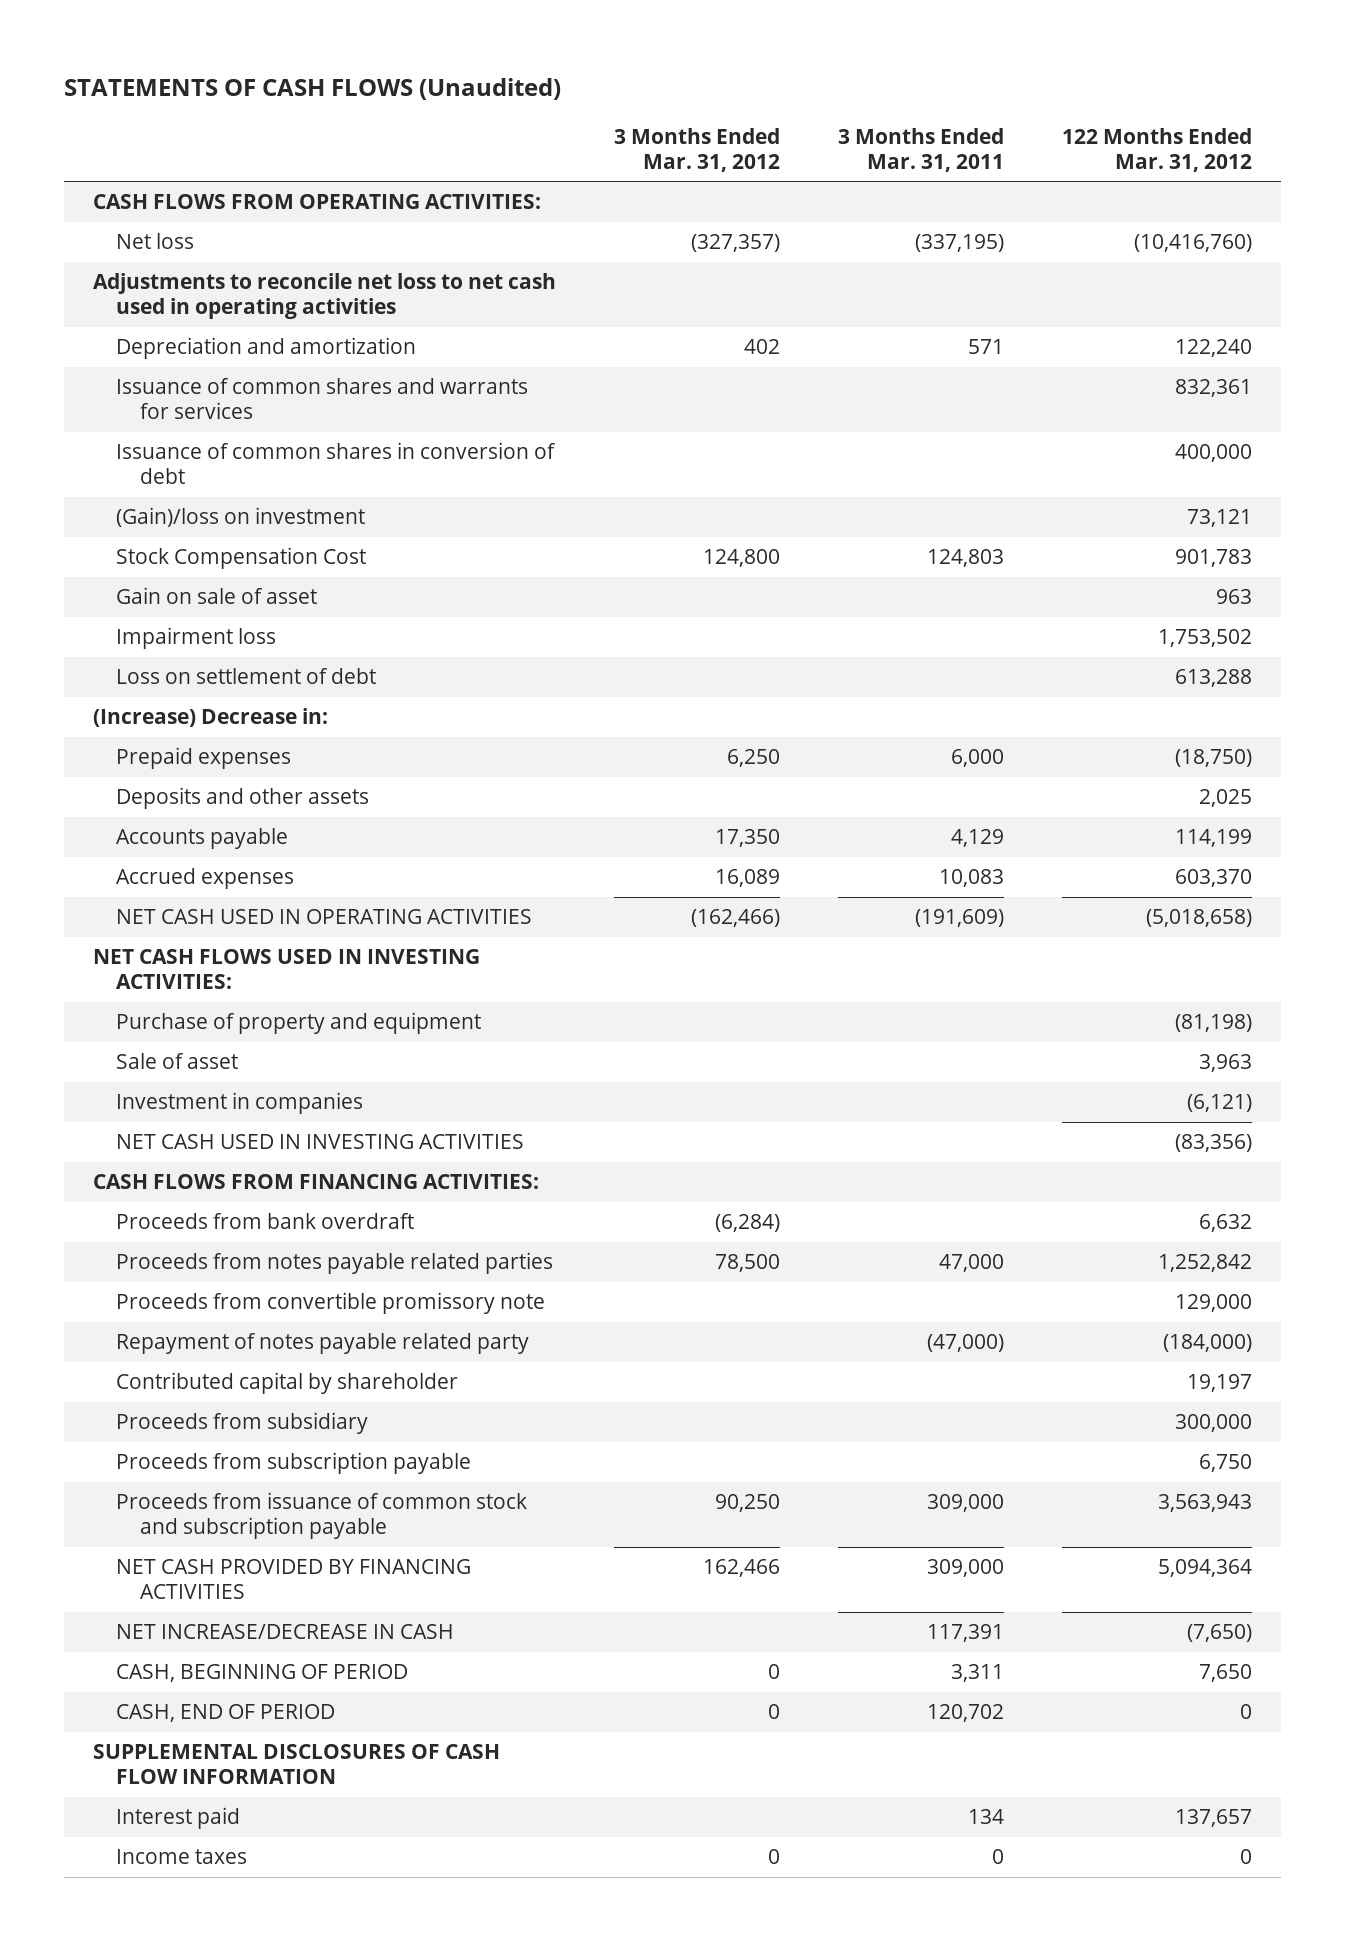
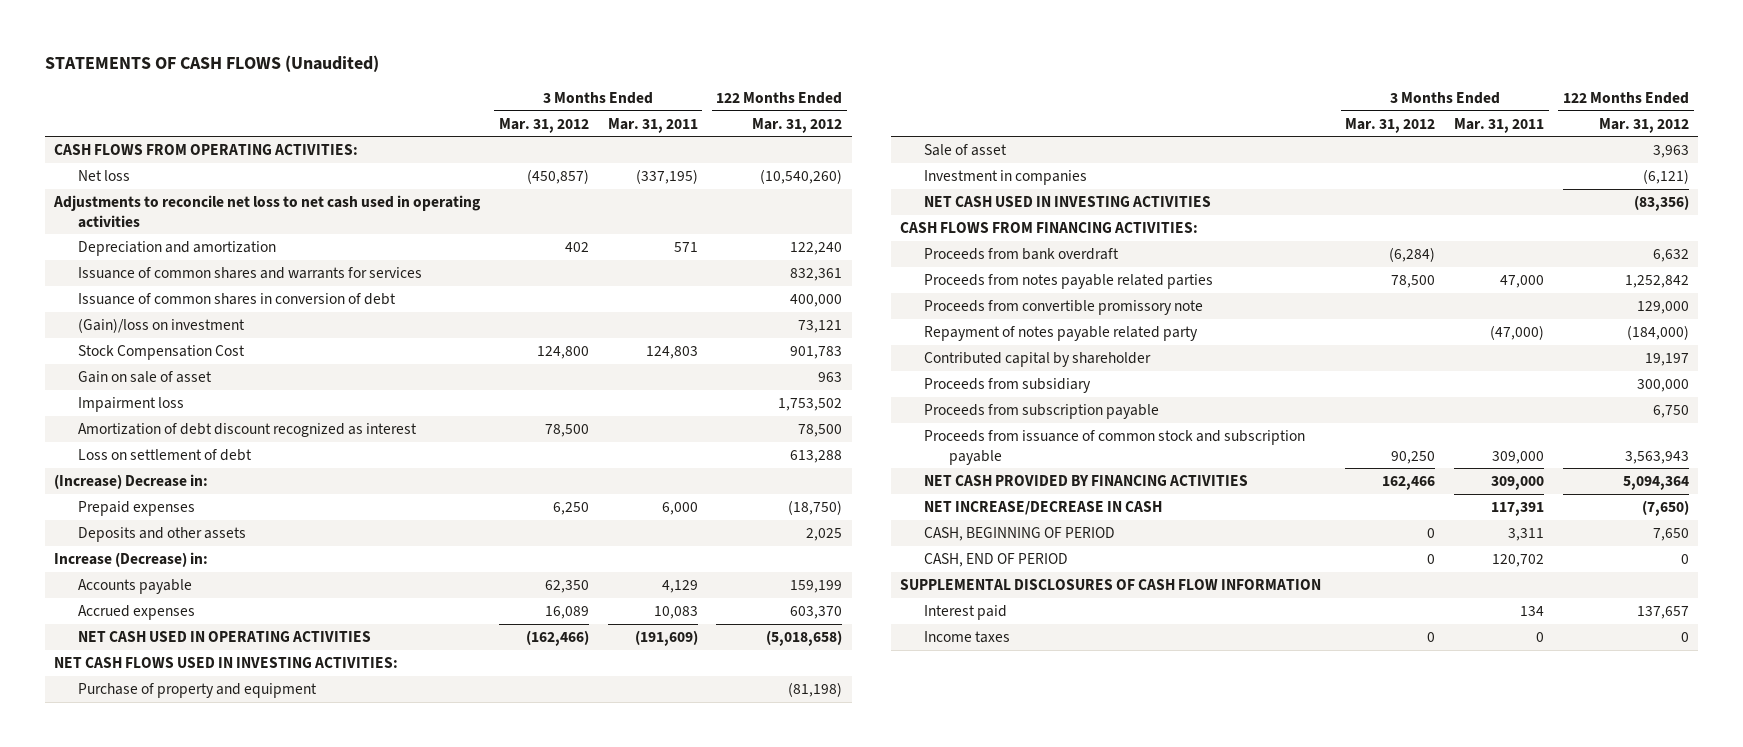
[690,234,780,253] (327,357) -> [526,169,589,185] (450,857)
[1133,234,1252,253] (10,416,760) -> [760,169,843,185] (10,540,260)
none -> [78,423,418,438] Amortization of debt discount recognized as interest
none -> [54,552,209,568] Increase (Decrease) in:
[714,829,780,848] 17,350 -> [544,580,589,594] 62,350
[1174,829,1252,848] 114,199 -> [790,580,843,594] 159,199

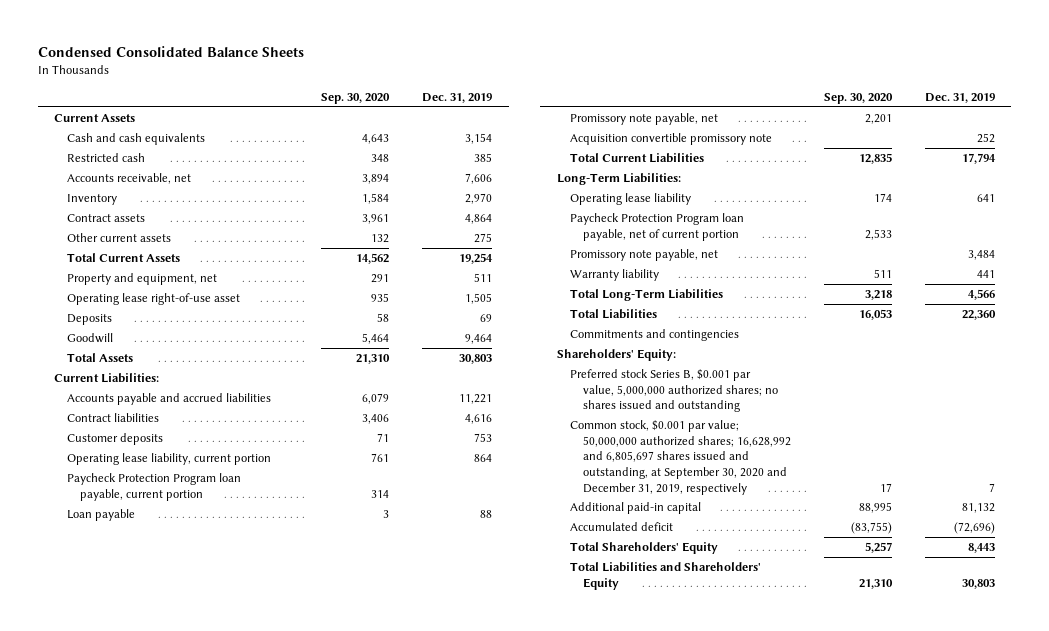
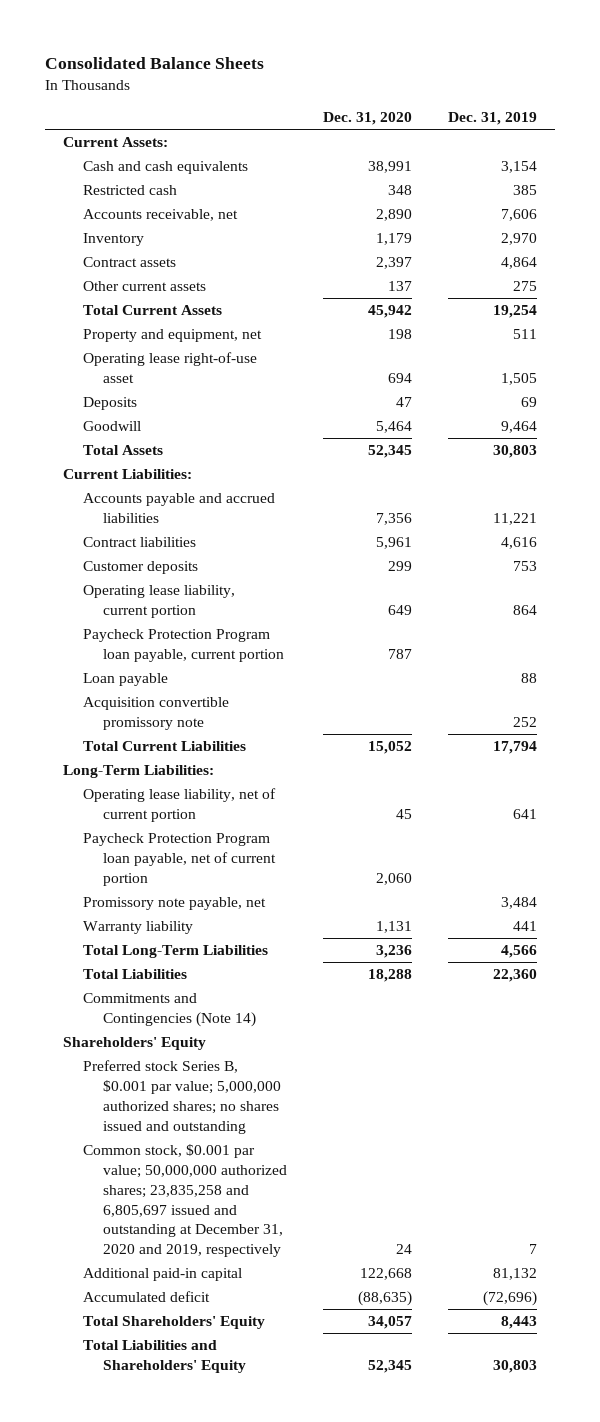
[37,46,304,58] Condensed Consolidated Balance Sheets -> [44,56,264,69] Consolidated Balance Sheets
[321,93,391,105] Sep. 30, 2020 -> none
none -> [322,112,412,126] Dec. 31, 2020
[54,114,136,123] Current Assets -> [62,137,168,148] Current Assets:
[569,113,718,126] Promissory note payable, net -> none
[569,193,691,206] Operating lease liability -> [82,788,276,822] Operating lease liability, net of current portion
[569,329,739,342] Commitments and contingencies -> [82,993,256,1027] Commitments and Contingencies (Note 14)
[556,349,676,362] Shareholders' Equity: -> [62,1037,206,1051] Shareholders' Equity
[569,369,779,413] Preferred stock Series B, $0.001 par value, 5,000,000 authorized shares; no shares issued and outstanding -> [82,1060,281,1134] Preferred stock Series B, $0.001 par value; 5,000,000 authorized shares; no shares issued and outstanding
[569,420,792,495] Common stock, $0.001 par value; 50,000,000 authorized shares; 16,628,992 and 6,805,697 shares issued and outstanding, at September 30, 2020 and December 31, 2019, respectively -> [82,1144,287,1258] Common stock, $0.001 par value; 50,000,000 authorized shares; 23,835,258 and 6,805,697 issued and outstanding at December 31, 2020 and 2019, respectively

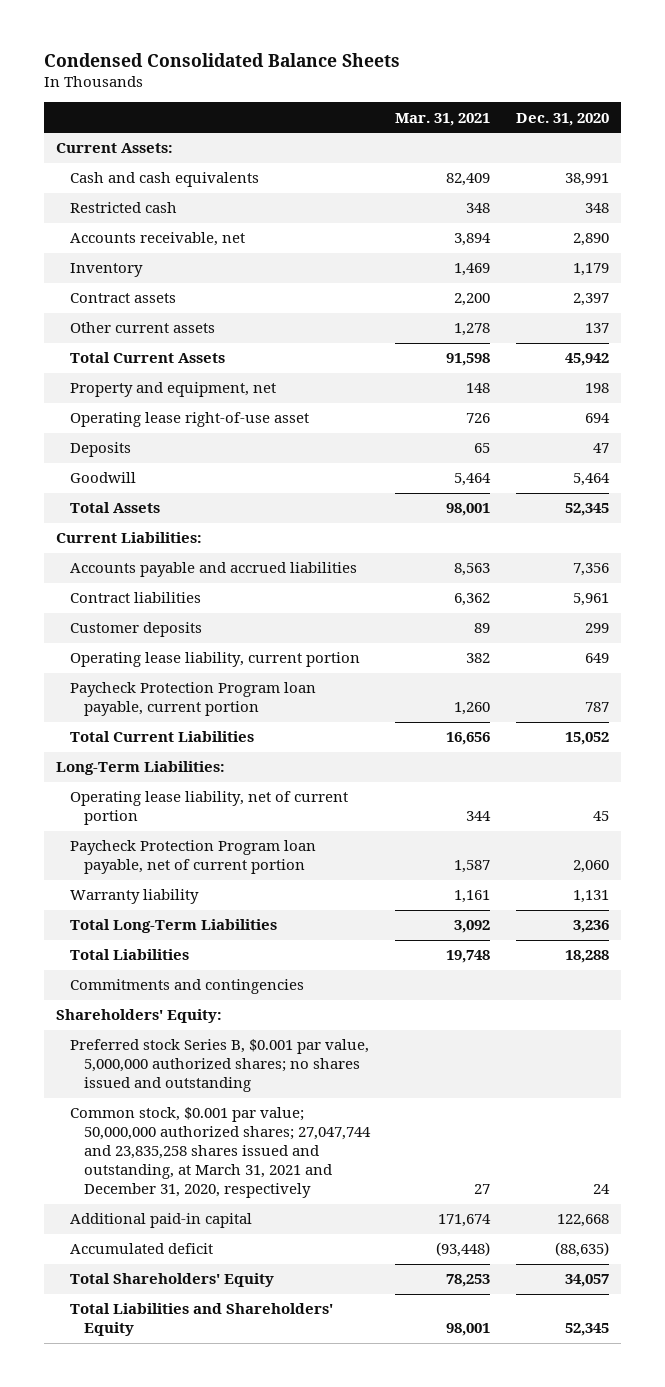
[44,56,264,69] Consolidated Balance Sheets -> [43,53,400,68] Condensed Consolidated Balance Sheets
[447,112,537,126] Dec. 31, 2019 -> none
none -> [395,112,491,126] Mar. 31, 2021
[82,673,168,687] Loan payable -> none
[82,697,229,730] Acquisition convertible promissory note -> none
[82,897,266,911] Promissory note payable, net -> none
[82,993,256,1027] Commitments and Contingencies (Note 14) -> [70,979,305,995] Commitments and contingencies
[62,1037,206,1051] Shareholders' Equity -> [56,1009,223,1024] Shareholders' Equity:
[82,1060,281,1134] Preferred stock Series B, $0.001 par value; 5,000,000 authorized shares; no shares issued and outstanding -> [70,1039,370,1093] Preferred stock Series B, $0.001 par value, 5,000,000 authorized shares; no shares issued and outstanding
[82,1144,287,1258] Common stock, $0.001 par value; 50,000,000 authorized shares; 23,835,258 and 6,805,697 issued and outstanding at December 31, 2020 and 2019, respectively -> [70,1107,371,1199] Common stock, $0.001 par value; 50,000,000 authorized shares; 27,047,744 and 23,835,258 shares issued and outstanding, at March 31, 2021 and December 31, 2020, respectively

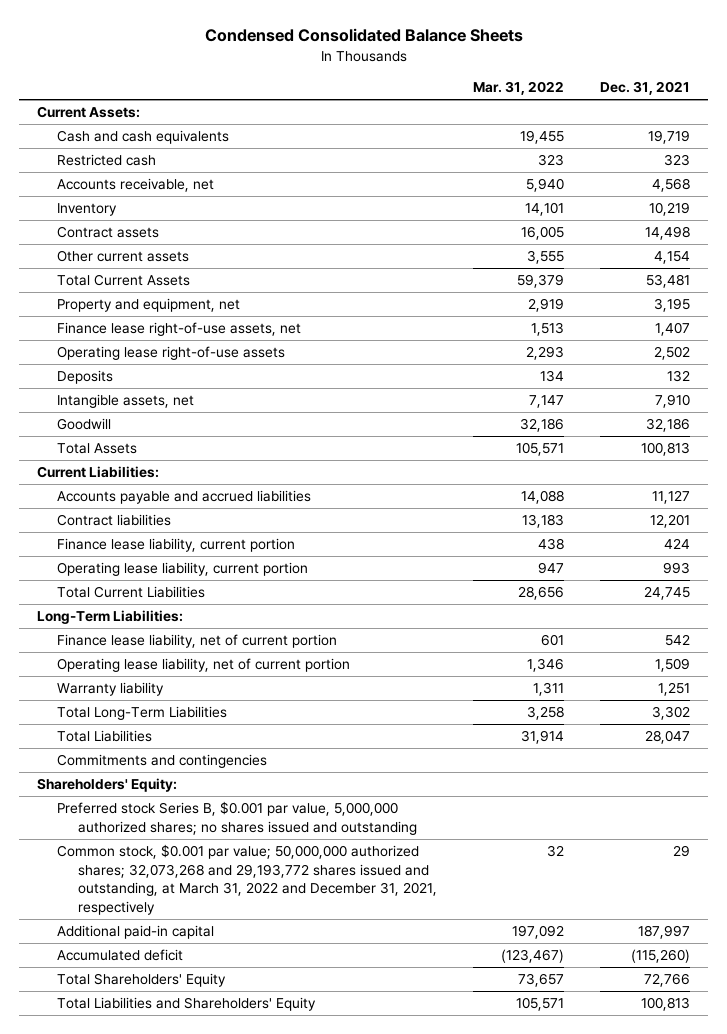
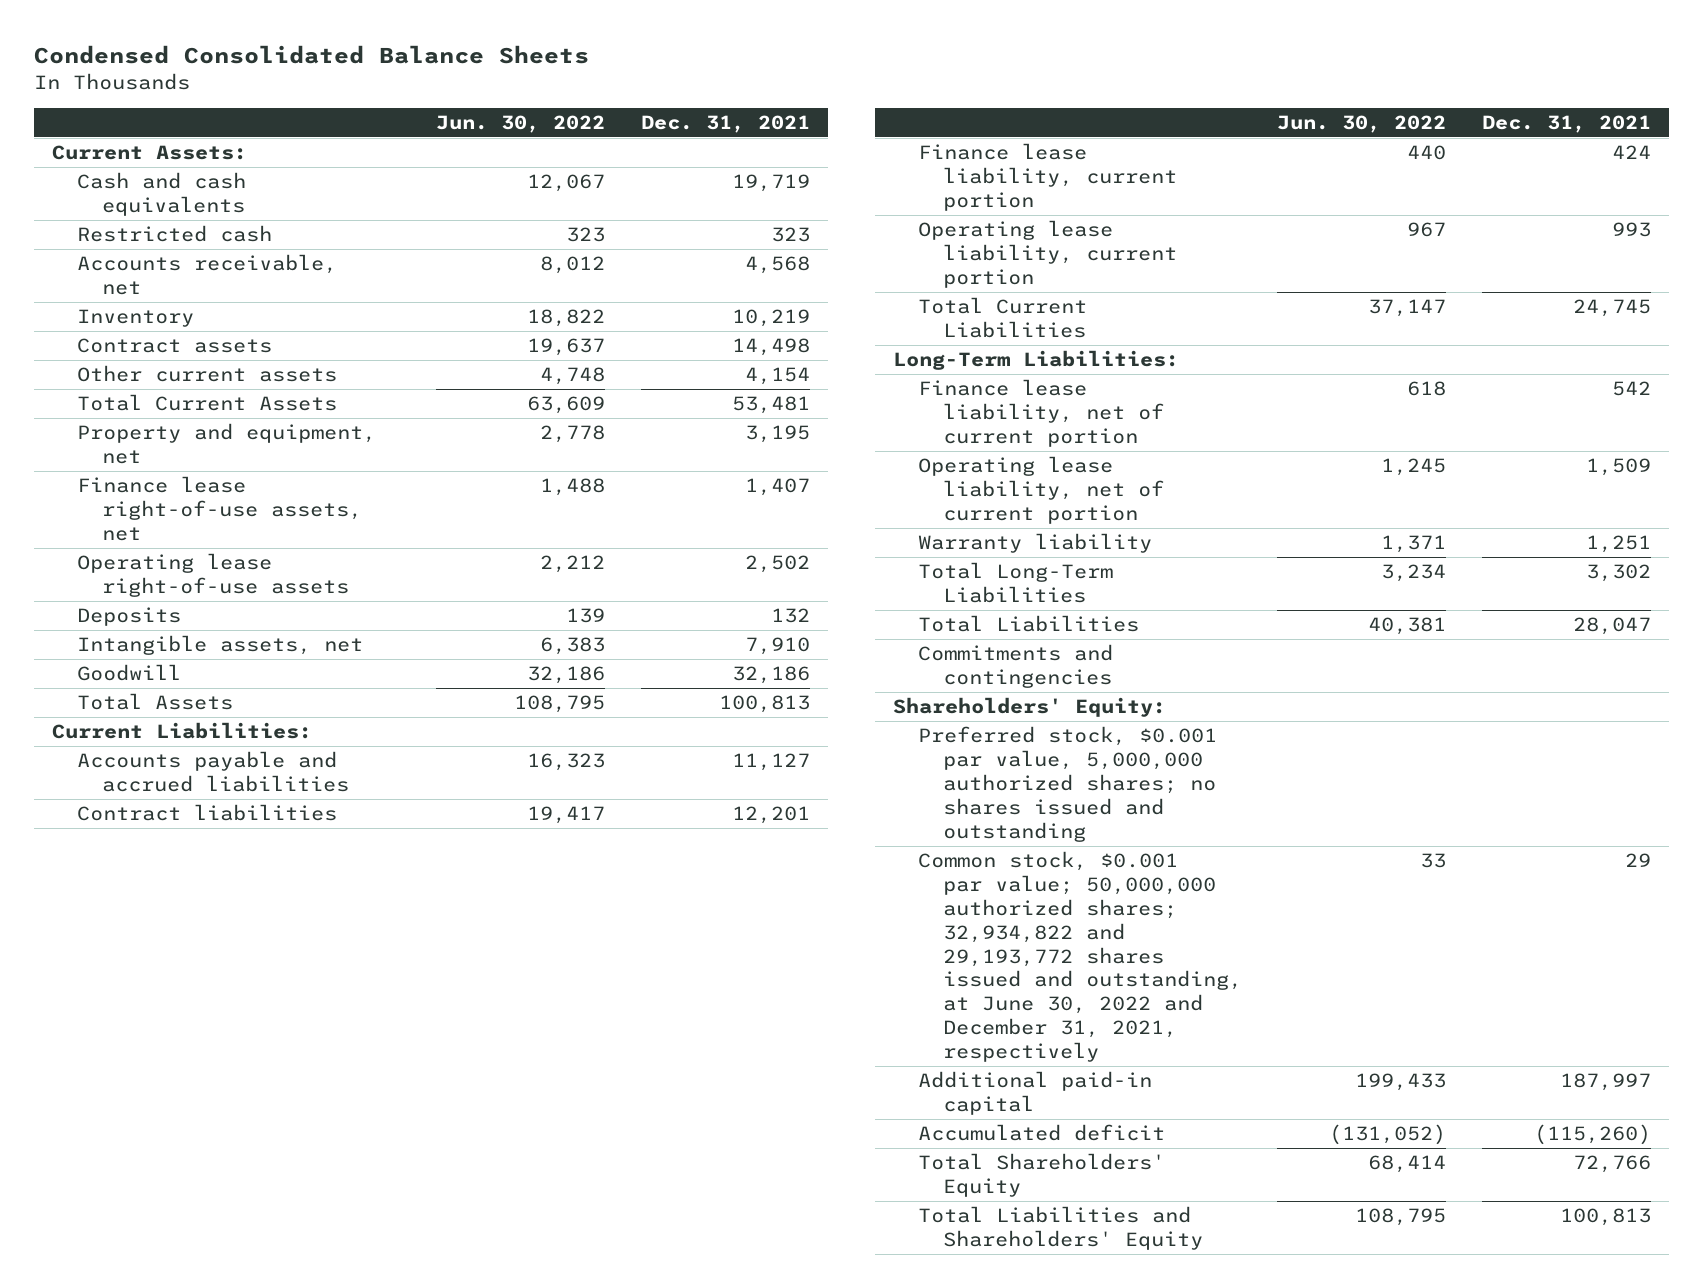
[472,80,564,95] Mar. 31, 2022 -> none
none -> [436,114,606,133] Jun. 30, 2022
[57,801,417,835] Preferred stock Series B, $0.001 par value, 5,000,000 authorized shares; no shares issued and outstanding -> [917,726,1217,842] Preferred stock, $0.001 par value, 5,000,000 authorized shares; no shares issued and outstanding
[57,844,437,915] Common stock, $0.001 par value; 50,000,000 authorized shares; 32,073,268 and 29,193,772 shares issued and outstanding, at March 31, 2022 and December 31, 2021, respectively -> [917,851,1242,1063] Common stock, $0.001 par value; 50,000,000 authorized shares; 32,934,822 and 29,193,772 shares issued and outstanding, at June 30, 2022 and December 31, 2021, respectively

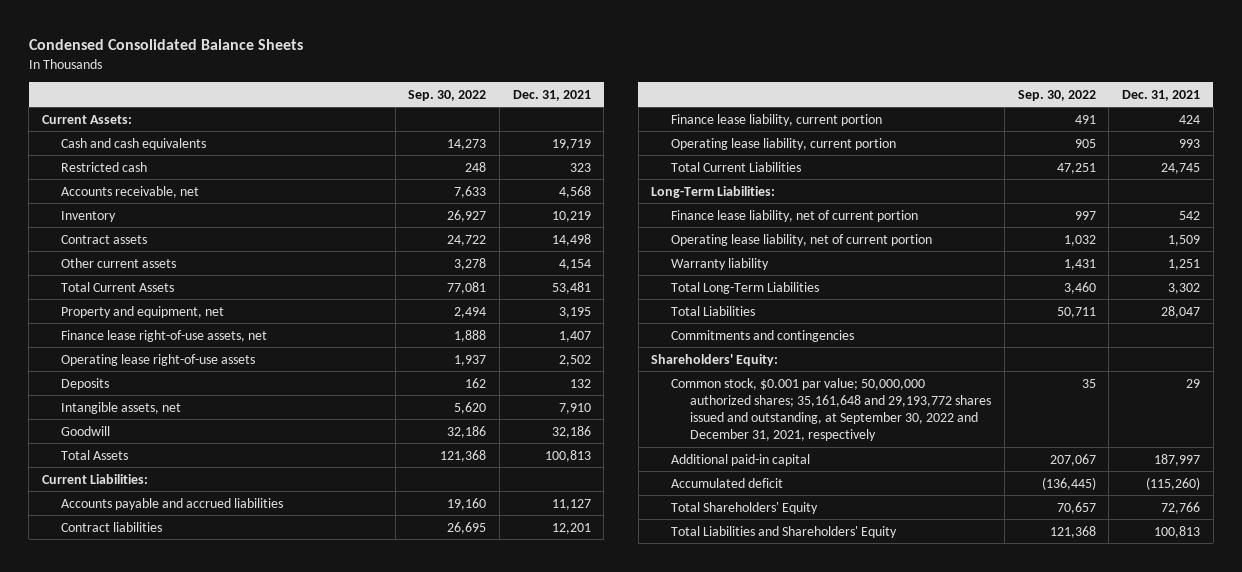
[436,114,606,133] Jun. 30, 2022 -> none
none -> [408,89,487,101] Sep. 30, 2022
[917,726,1217,842] Preferred stock, $0.001 par value, 5,000,000 authorized shares; no shares issued and outstanding -> none
[917,851,1242,1063] Common stock, $0.001 par value; 50,000,000 authorized shares; 32,934,822 and 29,193,772 shares issued and outstanding, at June 30, 2022 and December 31, 2021, respectively -> [670,377,992,442] Common stock, $0.001 par value; 50,000,000 authorized shares; 35,161,648 and 29,193,772 shares issued and outstanding, at September 30, 2022 and December 31, 2021, respectively

